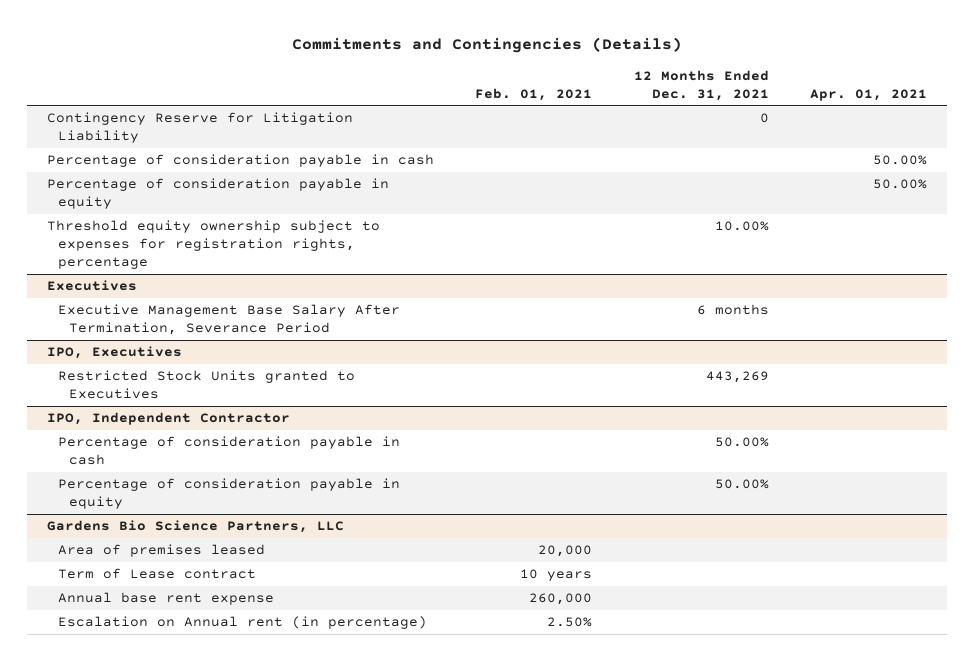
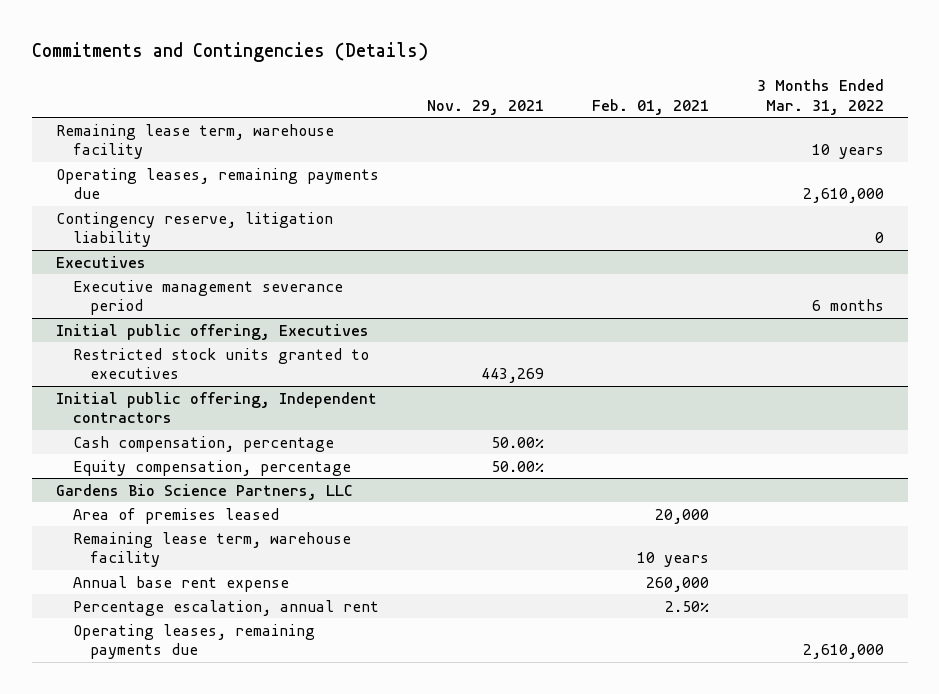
[633,69,769,101] 12 Months Ended Dec. 31, 2021 -> none
[809,88,927,101] Apr. 01, 2021 -> none
none -> [426,99,544,115] Nov. 29, 2021
none -> [756,78,884,115] 3 Months Ended Mar. 31, 2022
[47,154,435,168] Percentage of consideration payable in cash -> none
[47,178,390,210] Percentage of consideration payable in equity -> none
[47,220,381,270] Threshold equity ownership subject to expenses for registration rights, percentage -> none
none -> [55,123,334,160] Remaining lease term, warehouse facility
none -> [55,167,379,200] Operating leases, remaining payments due
[47,112,354,144] Contingency Reserve for Litigation Liability -> [55,211,333,248] Contingency reserve, litigation liability
[47,346,183,360] IPO, Executives -> none
[58,370,356,400] Restricted Stock Units granted to Executives -> none
[47,412,291,426] IPO, Independent Contractor -> none
[58,436,401,466] Percentage of consideration payable in cash -> none
[58,478,401,510] Percentage of consideration payable in equity -> none
[58,304,401,336] Executive Management Base Salary After Termination, Severance Period -> [72,279,343,316] Executive management severance period
none -> [55,323,369,340] Initial public offering, Executives
none -> [72,347,369,380] Restricted stock units granted to executives
none -> [55,391,377,424] Initial public offering, Independent contractors
none -> [72,435,334,452] Cash compensation, percentage
none -> [72,459,351,476] Equity compensation, percentage
[58,568,257,580] Term of Lease contract -> none
none -> [72,531,351,568] Remaining lease term, warehouse facility
[58,616,428,630] Escalation on Annual rent (in percentage) -> [72,599,379,616] Percentage escalation, annual rent
none -> [72,623,315,660] Operating leases, remaining payments due

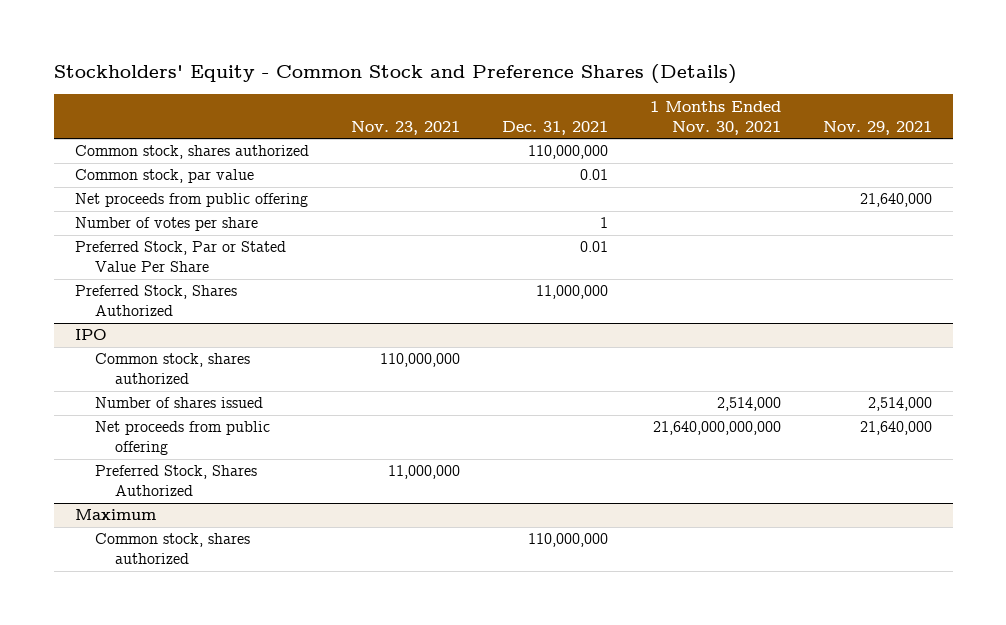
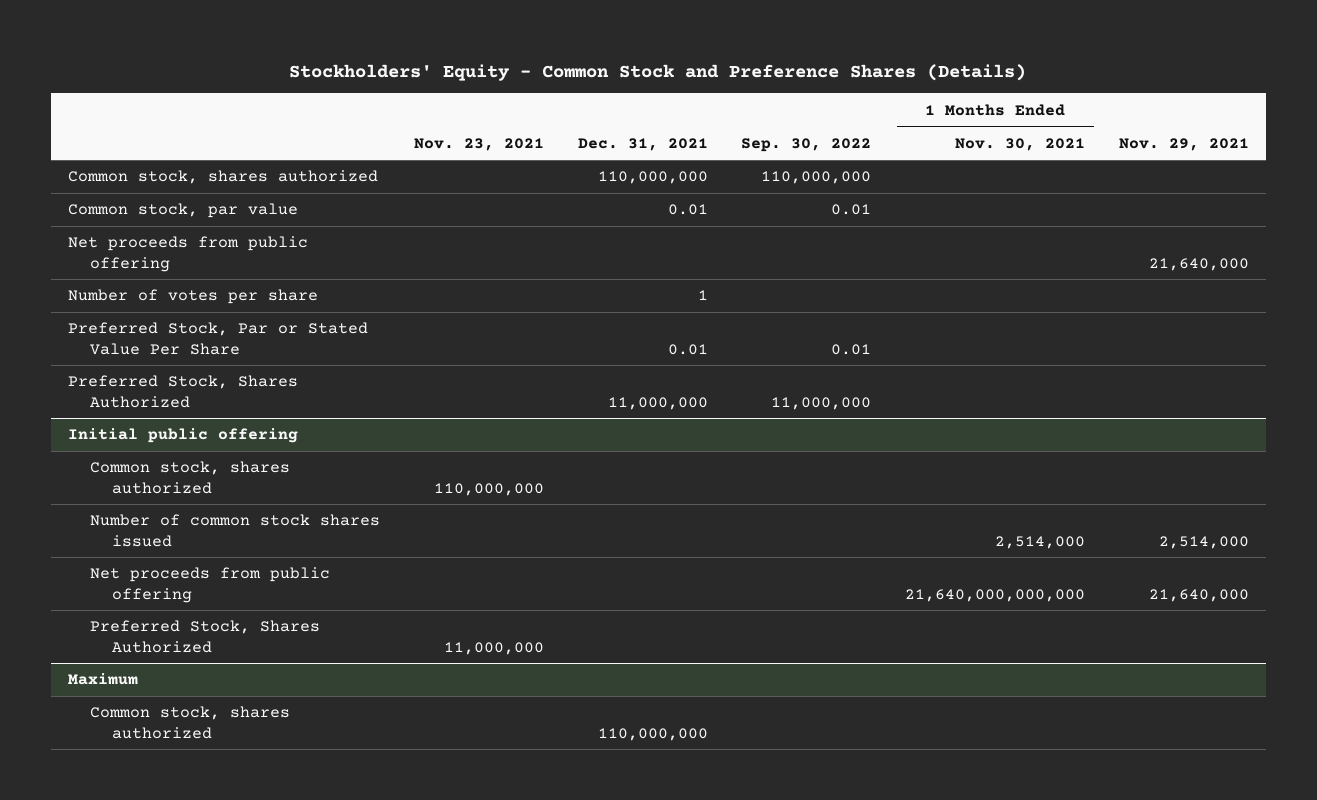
none -> [741,137,872,152] Sep. 30, 2022
[74,329,107,341] IPO -> [67,428,298,444] Initial public offering
[94,397,263,409] Number of shares issued -> [89,514,380,547] Number of common stock shares issued

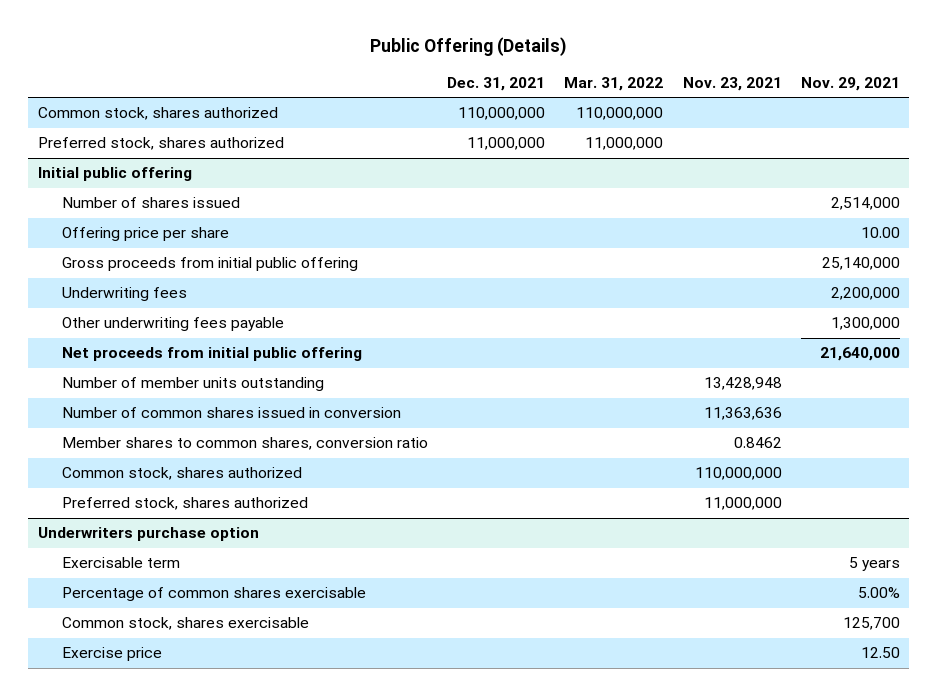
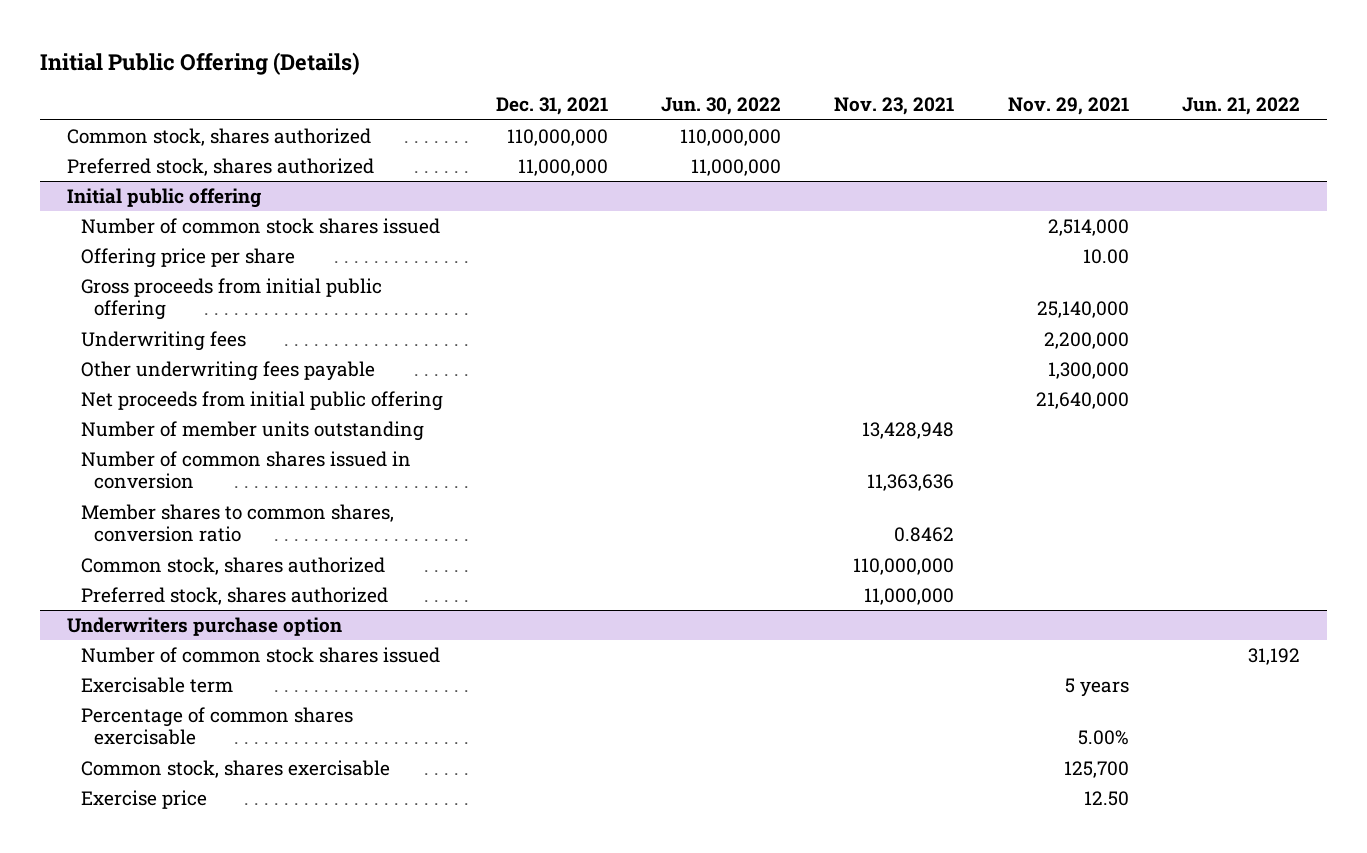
[369,37,567,57] Public Offering (Details) -> [40,52,361,76] Initial Public Offering (Details)
[564,76,664,91] Mar. 31, 2022 -> none
none -> [661,97,782,116] Jun. 30, 2022
none -> [1182,97,1301,116] Jun. 21, 2022
[62,197,241,209] Number of shares issued -> [80,218,440,235] Number of common stock shares issued
none -> [80,647,440,664] Number of common stock shares issued

